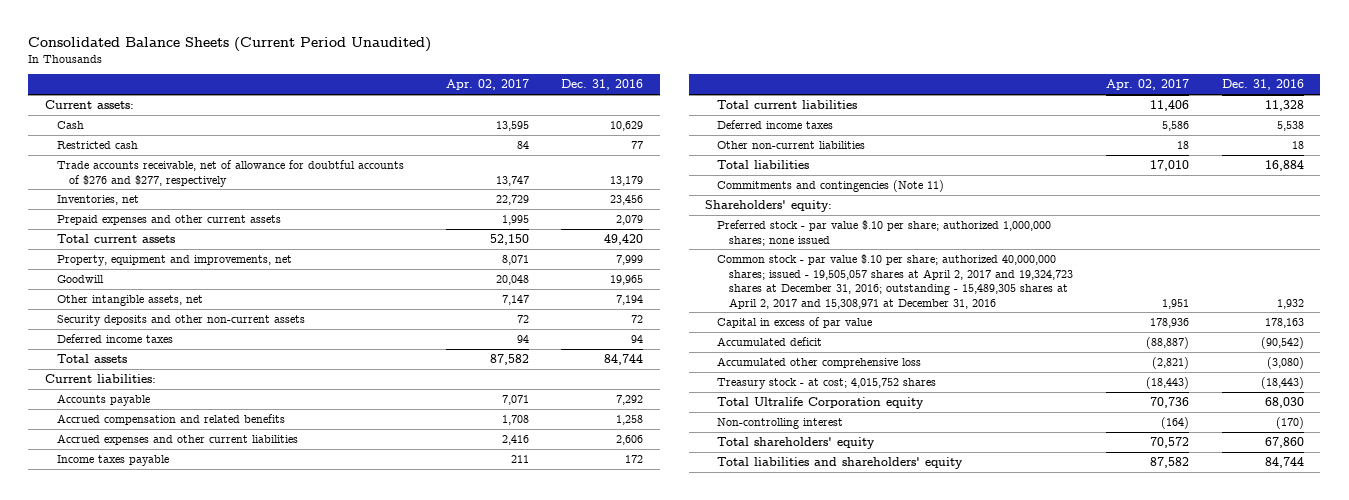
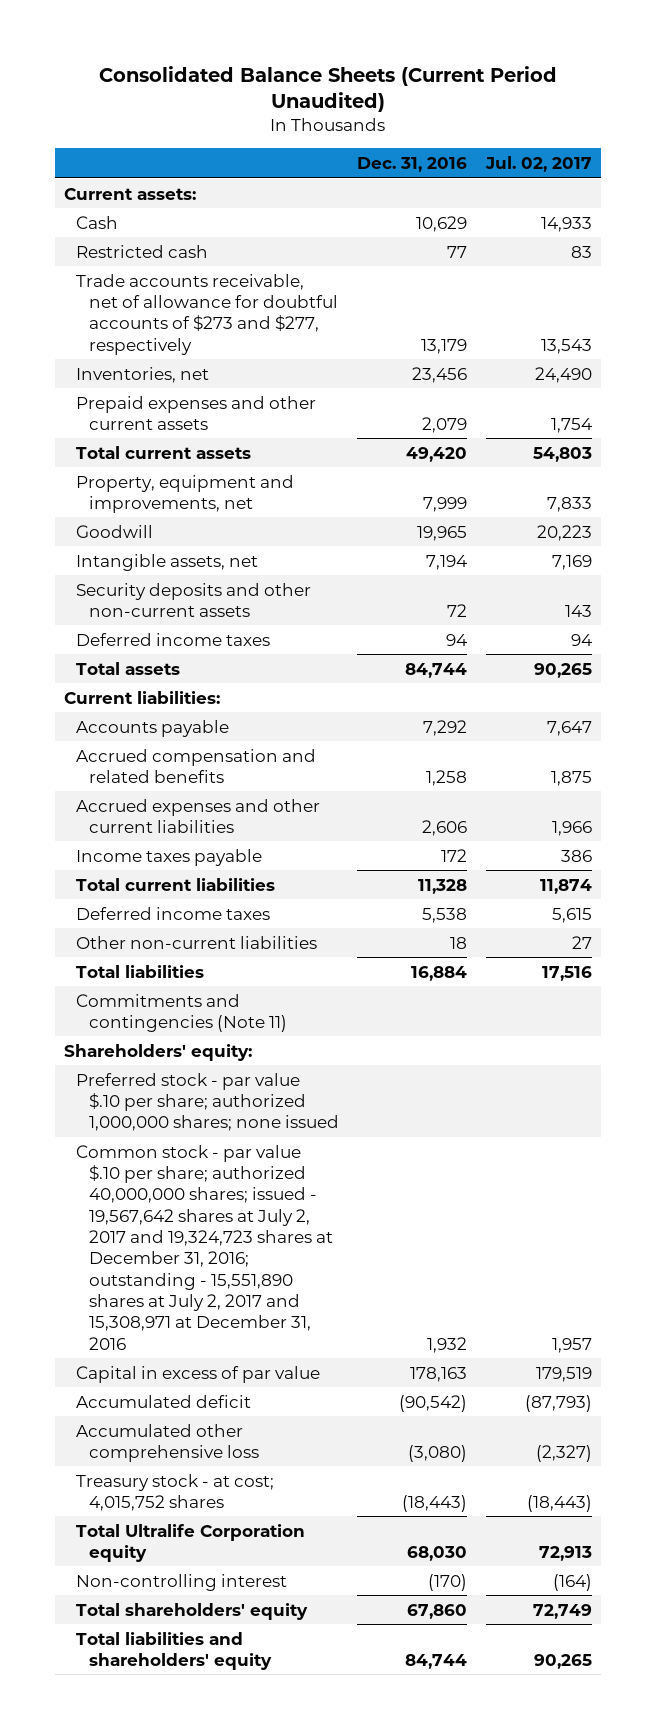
[445,79,529,91] Apr. 02, 2017 -> none
none -> [484,155,592,172] Jul. 02, 2017
[56,160,404,187] Trade accounts receivable, net of allowance for doubtful accounts of $276 and $277, respectively -> [76,273,338,355] Trade accounts receivable, net of allowance for doubtful accounts of $273 and $277, respectively
[56,295,203,307] Other intangible assets, net -> [76,553,259,571] Intangible assets, net
[717,254,1074,309] Common stock - par value $.10 per share; authorized 40,000,000 shares; issued - 19,505,057 shares at April 2, 2017 and 19,324,723 shares at December 31, 2016; outstanding - 15,489,305 shares at April 2, 2017 and 15,308,971 at December 31, 2016 -> [76,1144,333,1350] Common stock - par value $.10 per share; authorized 40,000,000 shares; issued - 19,567,642 shares at July 2, 2017 and 19,324,723 shares at December 31, 2016; outstanding - 15,551,890 shares at July 2, 2017 and 15,308,971 at December 31, 2016

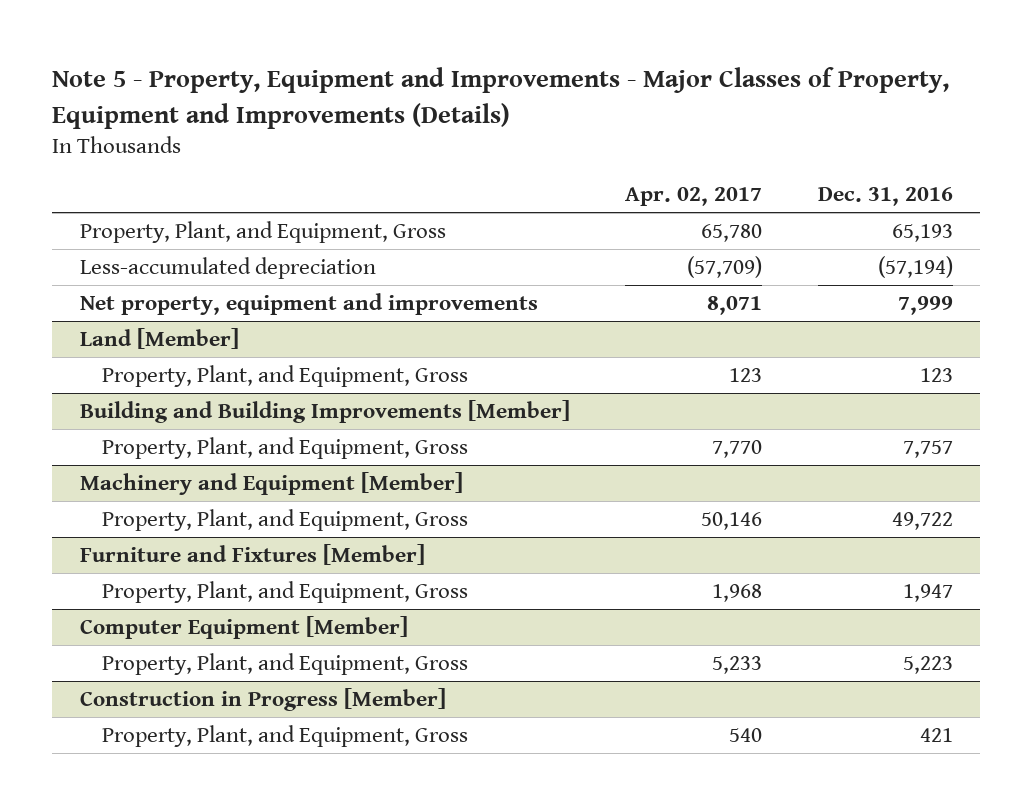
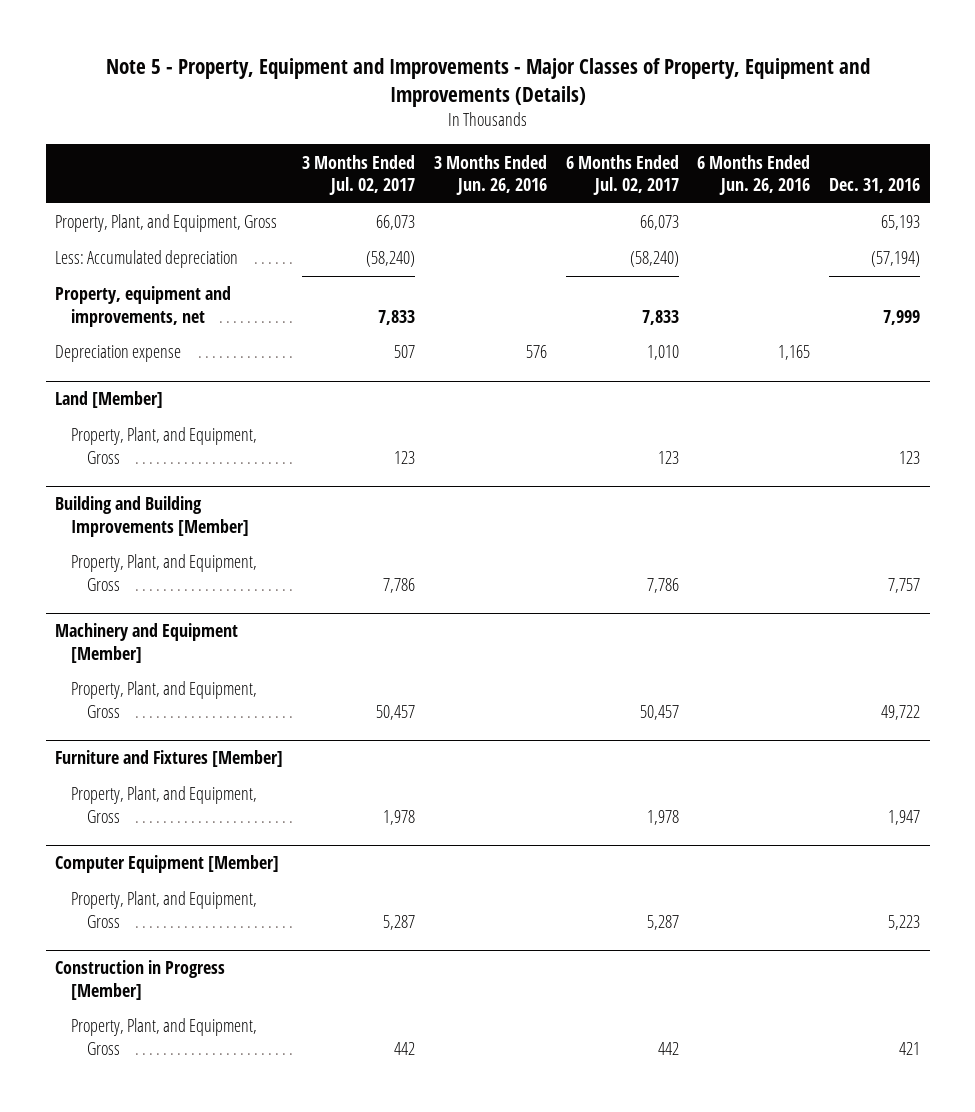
[625,187,763,207] Apr. 02, 2017 -> none
none -> [301,154,415,196] 3 Months Ended Jul. 02, 2017
none -> [433,154,547,196] 3 Months Ended Jun. 26, 2016
none -> [565,154,679,196] 6 Months Ended Jul. 02, 2017
none -> [697,154,811,196] 6 Months Ended Jun. 26, 2016
[79,257,376,280] Less-accumulated depreciation -> [55,250,239,269] Less: Accumulated depreciation
[79,293,538,316] Net property, equipment and improvements -> [55,286,232,327] Property, equipment and improvements, net
none -> [55,345,182,363] Depreciation expense

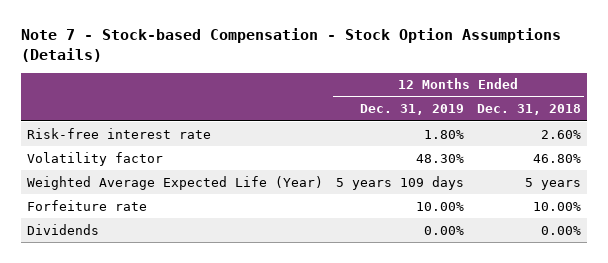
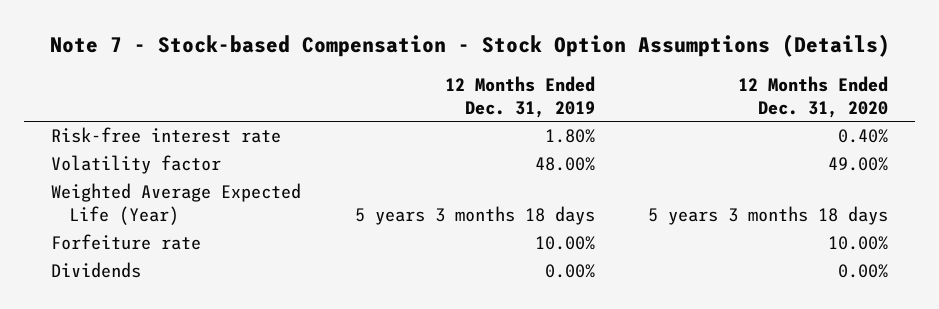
[476,104,581,116] Dec. 31, 2018 -> none
none -> [738,75,889,118] 12 Months Ended Dec. 31, 2020
[415,153,464,163] 48.30% -> [534,157,595,172] 48.00%
[335,175,464,190] 5 years 109 days -> [354,206,595,226] 5 years 3 months 18 days

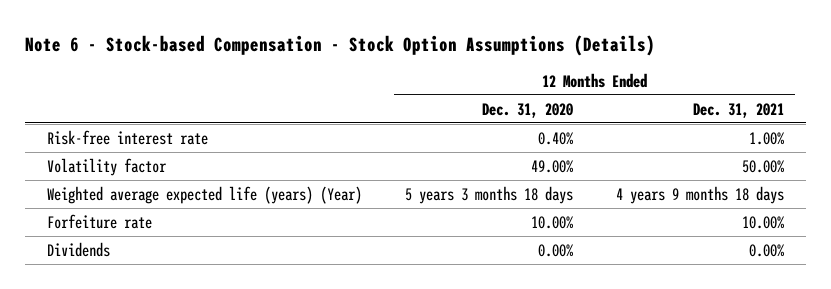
[49,34,890,58] Note 7 - Stock-based Compensation - Stock Option Assumptions (Details) -> [25,34,656,56] Note 6 - Stock-based Compensation - Stock Option Assumptions (Details)
[444,75,595,118] 12 Months Ended Dec. 31, 2019 -> none
none -> [693,102,785,118] Dec. 31, 2021
[50,183,301,226] Weighted Average Expected Life (Year) -> [46,185,362,204] Weighted average expected life (years) (Year)

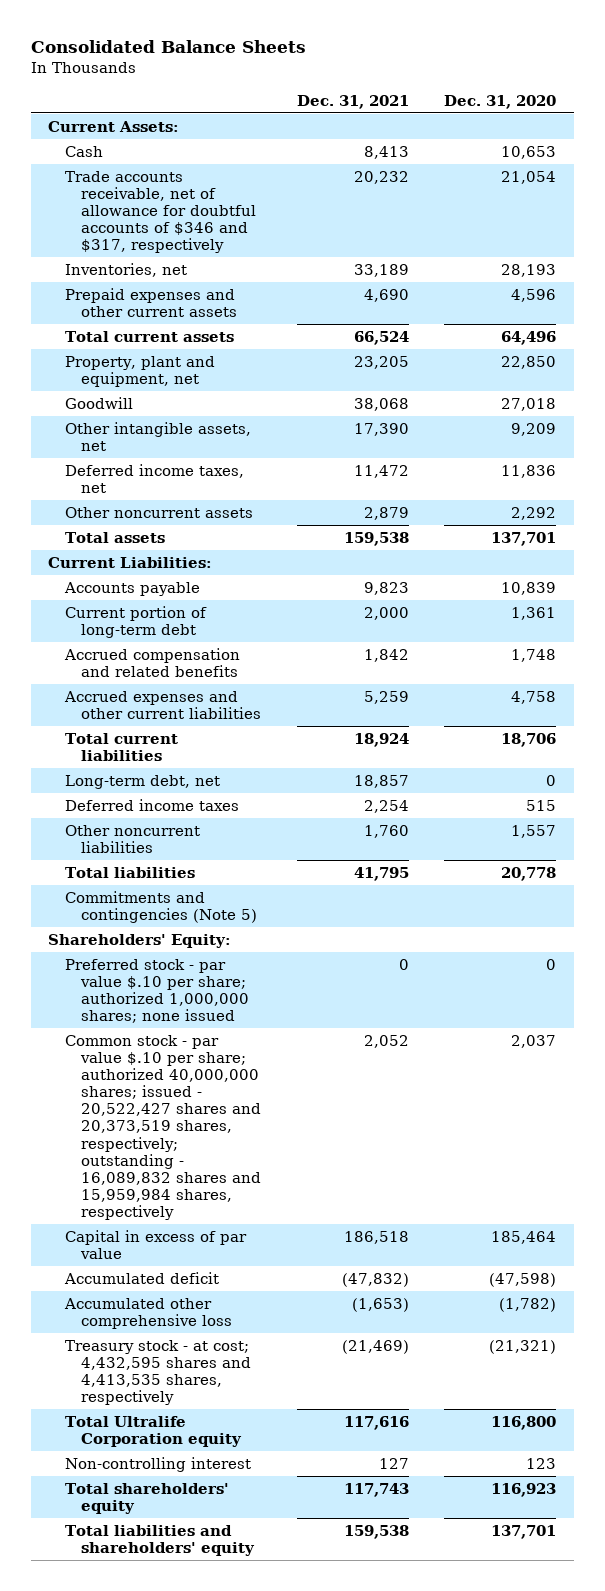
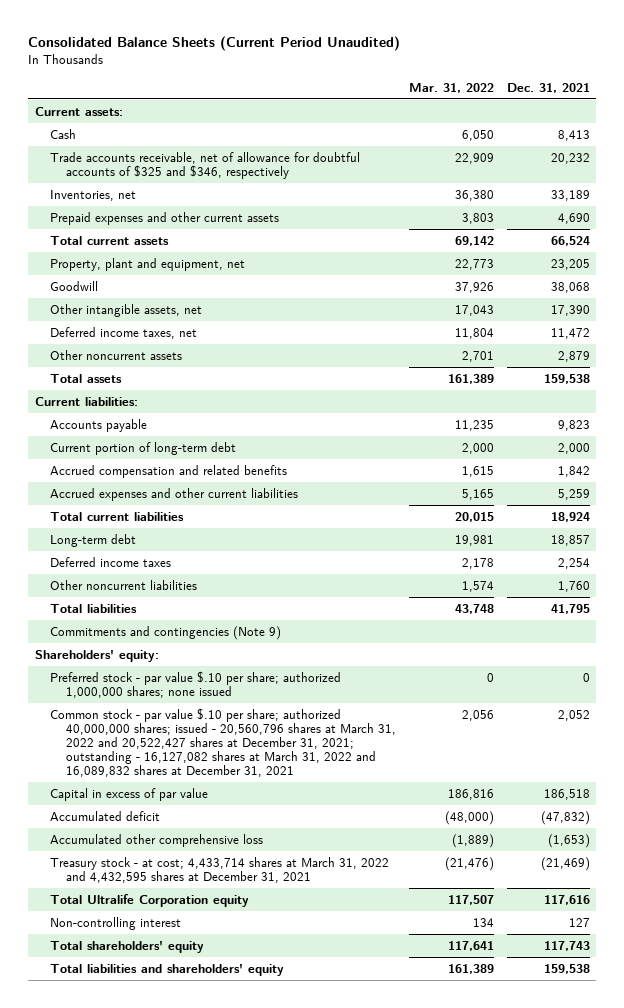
[30,40,306,54] Consolidated Balance Sheets -> [28,36,401,52] Consolidated Balance Sheets (Current Period Unaudited)
[444,94,557,109] Dec. 31, 2020 -> none
none -> [408,82,494,93] Mar. 31, 2022
[48,120,180,132] Current Assets: -> [34,106,123,116] Current assets:
[64,170,256,254] Trade accounts receivable, net of allowance for doubtful accounts of $346 and $317, respectively -> [50,151,361,179] Trade accounts receivable, net of allowance for doubtful accounts of $325 and $346, respectively
[48,556,213,568] Current Liabilities: -> [34,396,138,406] Current liabilities:
[64,774,220,789] Long-term debt, net -> [50,533,137,547] Long-term debt
[64,890,257,923] Commitments and contingencies (Note 5) -> [50,625,282,640] Commitments and contingencies (Note 9)
[48,933,232,948] Shareholders' Equity: -> [34,649,159,662] Shareholders' equity:
[64,1034,261,1221] Common stock - par value $.10 per share; authorized 40,000,000 shares; issued - 20,522,427 shares and 20,373,519 shares, respectively; outstanding - 16,089,832 shares and 15,959,984 shares, respectively -> [50,707,396,778] Common stock - par value $.10 per share; authorized 40,000,000 shares; issued - 20,560,796 shares at March 31, 2022 and 20,522,427 shares at December 31, 2021; outstanding - 16,127,082 shares at March 31, 2022 and 16,089,832 shares at December 31, 2021
[64,1339,251,1406] Treasury stock - at cost; 4,432,595 shares and 4,413,535 shares, respectively -> [50,856,390,883] Treasury stock - at cost; 4,433,714 shares at March 31, 2022 and 4,432,595 shares at December 31, 2021

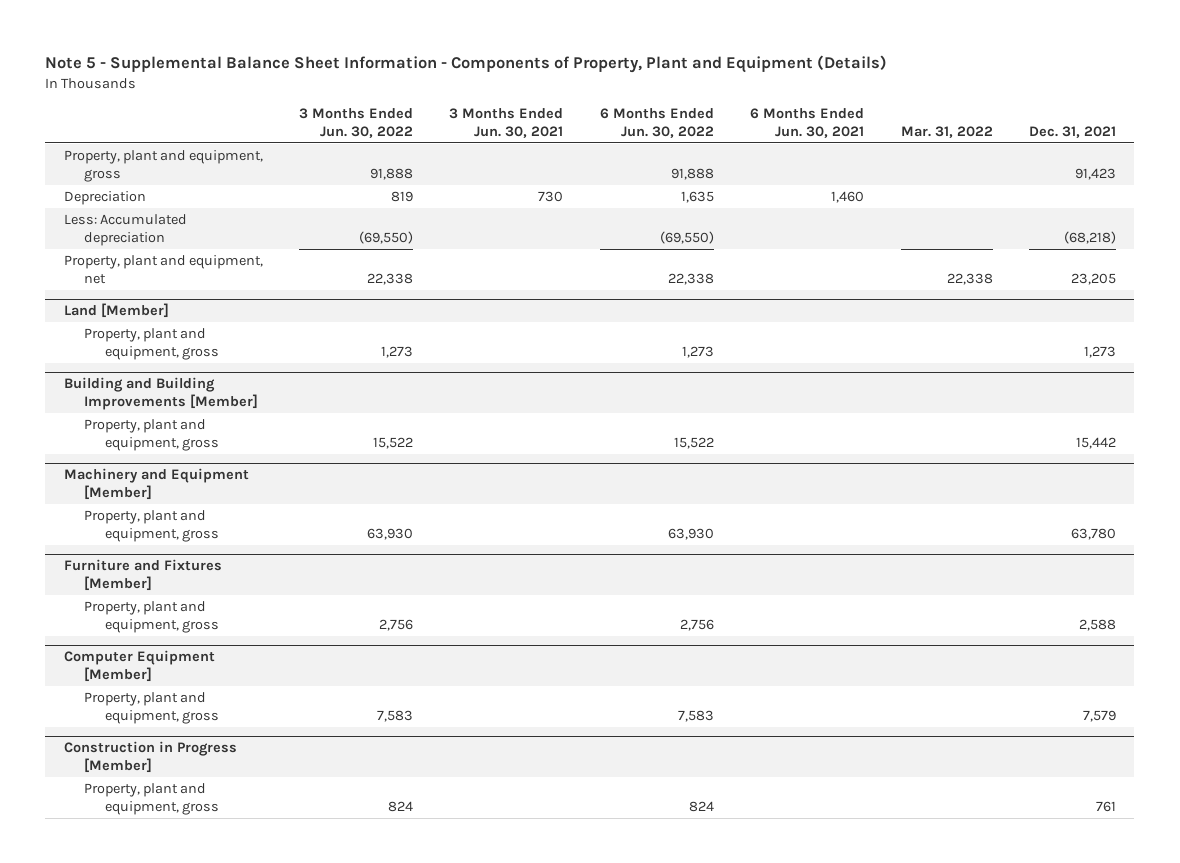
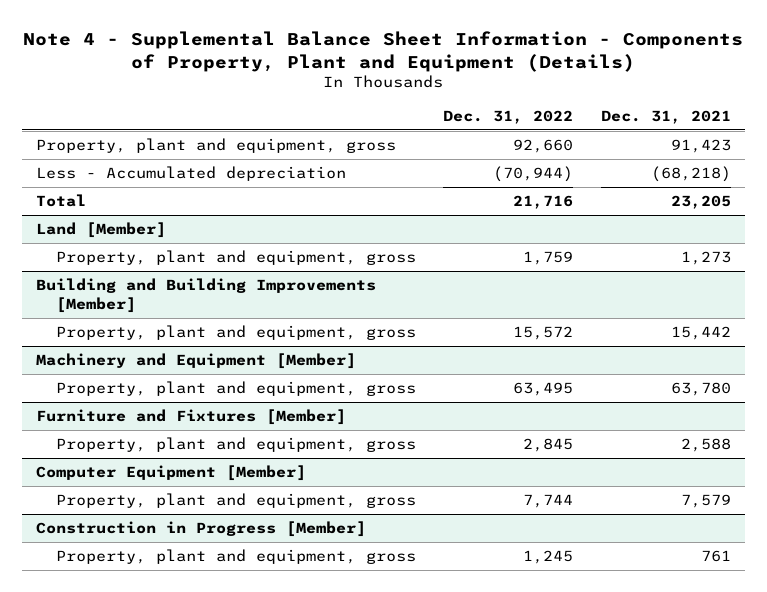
[45,54,888,73] Note 5 - Supplemental Balance Sheet Information - Components of Property, Plant and Equipment (Details) -> [23,30,744,72] Note 4 - Supplemental Balance Sheet Information - Components of Property, Plant and Equipment (Details)
[299,107,414,139] 3 Months Ended Jun. 30, 2022 -> none
[449,107,564,139] 3 Months Ended Jun. 30, 2021 -> none
[599,107,714,139] 6 Months Ended Jun. 30, 2022 -> none
[750,107,865,139] 6 Months Ended Jun. 30, 2021 -> none
[900,126,993,139] Mar. 31, 2022 -> none
none -> [443,110,574,125] Dec. 31, 2022
[63,190,146,205] Depreciation -> none
[63,213,187,247] Less: Accumulated depreciation -> [35,165,346,181] Less - Accumulated depreciation
[63,254,263,285] Property, plant and equipment, net -> [35,193,86,207] Total

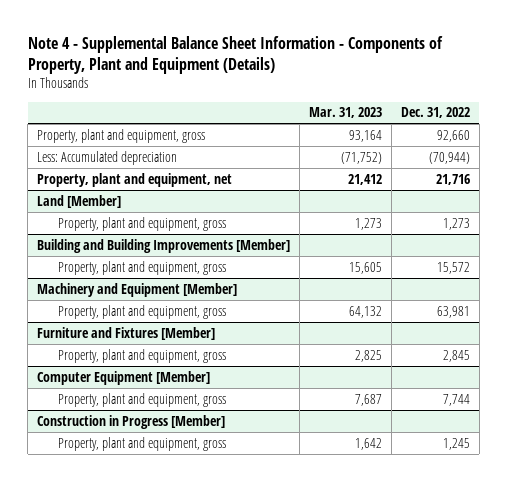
[600,110,731,125] Dec. 31, 2021 -> none
none -> [308,107,382,119] Mar. 31, 2023
[35,165,346,181] Less - Accumulated depreciation -> [37,150,178,165] Less: Accumulated depreciation
[35,193,86,207] Total -> [37,172,233,187] Property, plant and equipment, net
[523,250,574,265] 1,759 -> [442,217,470,230] 1,273
[513,381,574,396] 63,495 -> [436,305,470,318] 63,981

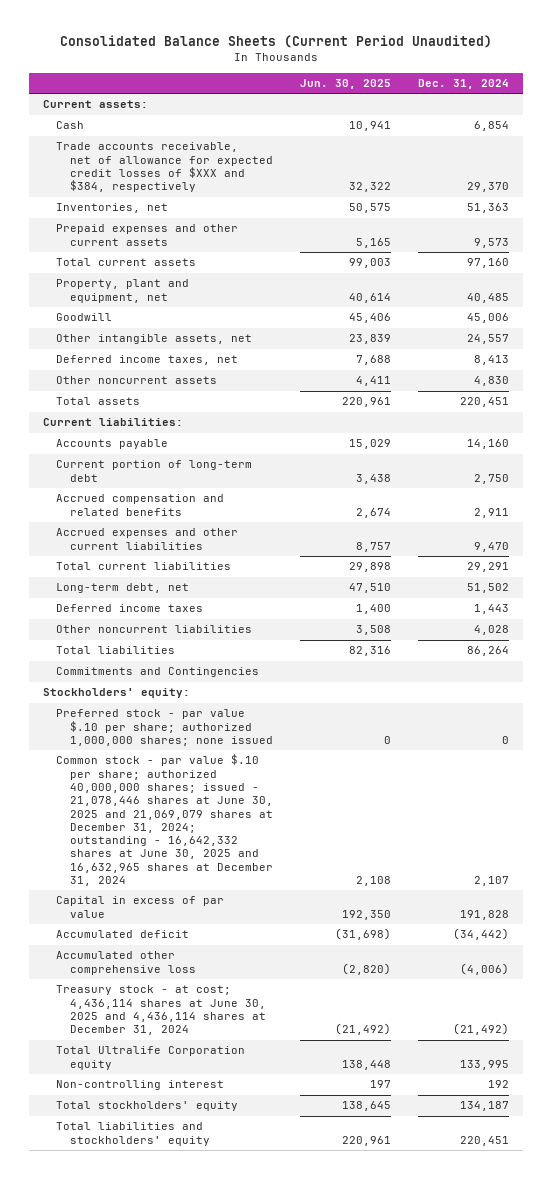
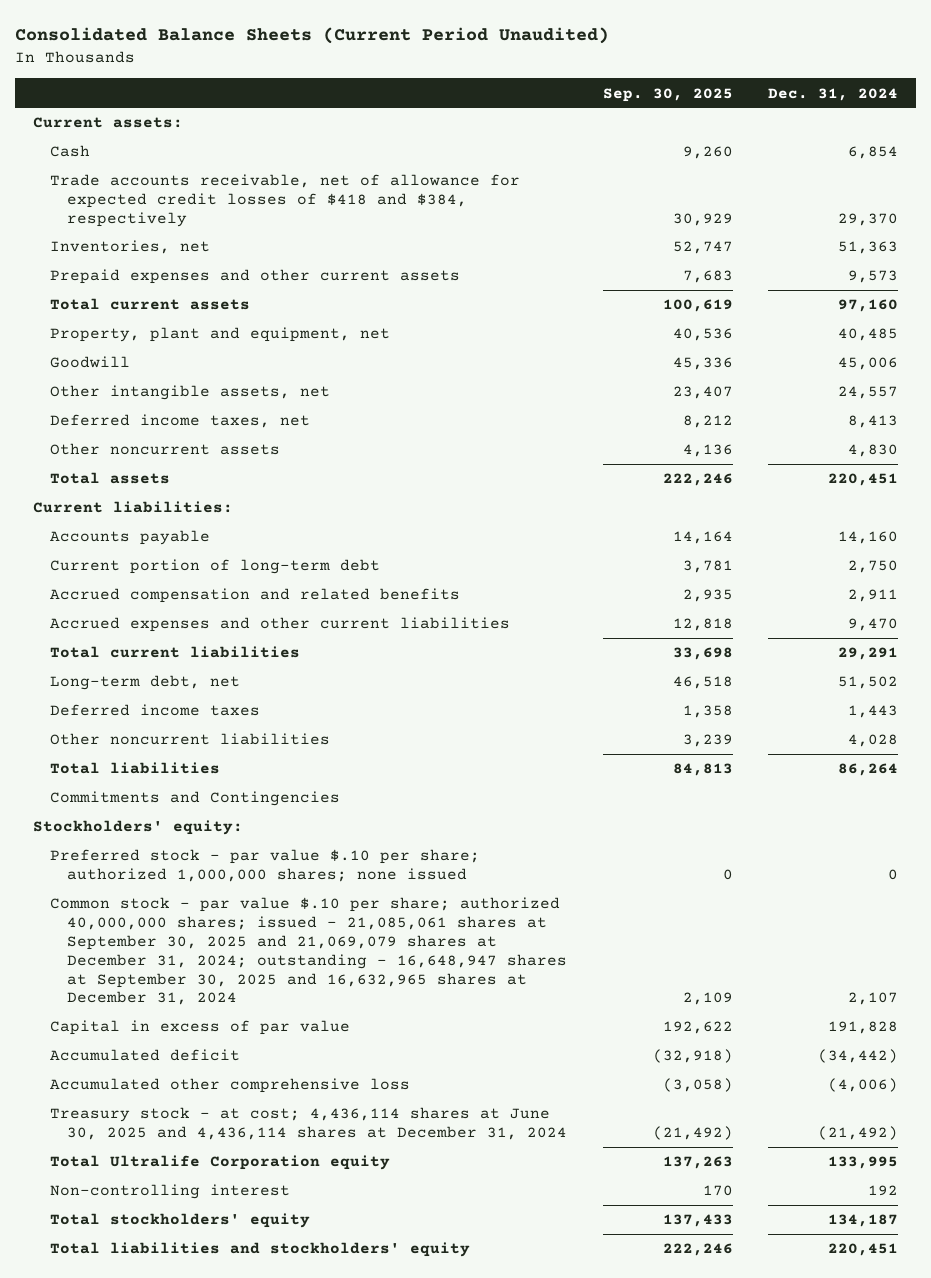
[300,79,392,90] Jun. 30, 2025 -> none
none -> [602,87,733,102] Sep. 30, 2025
[56,142,274,193] Trade accounts receivable, net of allowance for expected credit losses of $XXX and $384, respectively -> [50,174,521,227] Trade accounts receivable, net of allowance for expected credit losses of $418 and $384, respectively
[56,754,274,886] Common stock - par value $.10 per share; authorized 40,000,000 shares; issued - 21,078,446 shares at June 30, 2025 and 21,069,079 shares at December 31, 2024; outstanding - 16,642,332 shares at June 30, 2025 and 16,632,965 shares at December 31, 2024 -> [50,897,568,1006] Common stock - par value $.10 per share; authorized 40,000,000 shares; issued - 21,085,061 shares at September 30, 2025 and 21,069,079 shares at December 31, 2024; outstanding - 16,648,947 shares at September 30, 2025 and 16,632,965 shares at December 31, 2024

